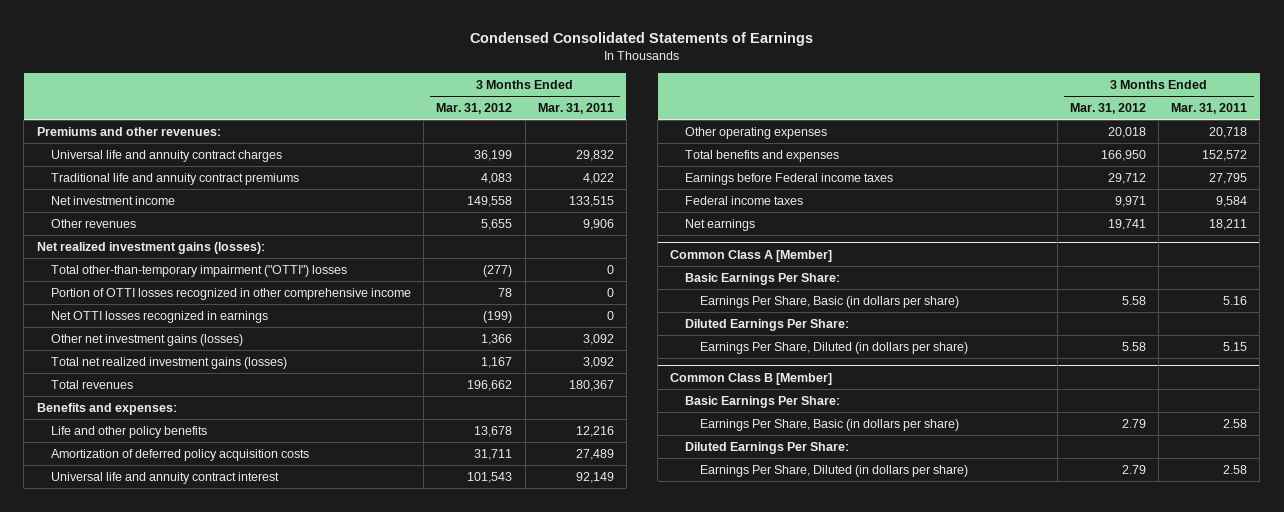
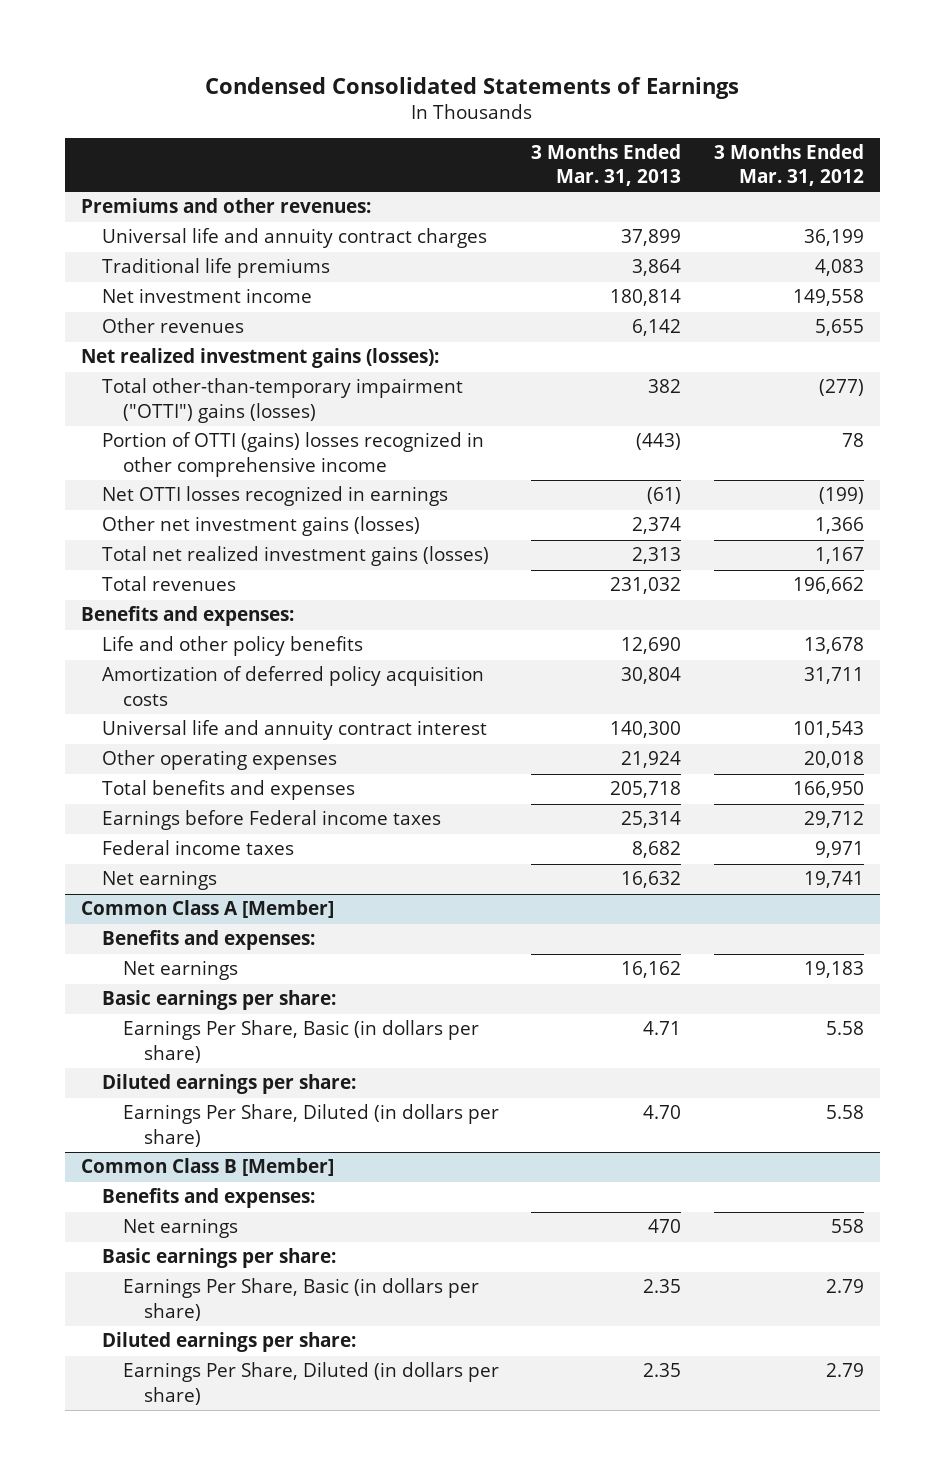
[537,103,614,115] Mar. 31, 2011 -> none
none -> [531,144,682,187] 3 Months Ended Mar. 31, 2013
[51,172,300,185] Traditional life and annuity contract premiums -> [101,258,330,279] Traditional life premiums
[51,264,348,277] Total other-than-temporary impairment ("OTTI") losses -> [101,378,463,423] Total other-than-temporary impairment ("OTTI") gains (losses)
[51,287,412,300] Portion of OTTI losses recognized in other comprehensive income -> [101,432,484,477] Portion of OTTI (gains) losses recognized in other comprehensive income
none -> [101,930,315,951] Benefits and expenses:
none -> [122,960,238,981] Net earnings
[684,272,840,285] Basic Earnings Per Share: -> [101,990,336,1011] Basic earnings per share:
[684,318,849,331] Diluted Earnings Per Share: -> [101,1074,356,1095] Diluted earnings per share:
none -> [101,1188,315,1209] Benefits and expenses:
none -> [122,1218,238,1239] Net earnings
[684,395,840,408] Basic Earnings Per Share: -> [101,1248,336,1269] Basic earnings per share:
[684,441,849,454] Diluted Earnings Per Share: -> [101,1332,356,1353] Diluted earnings per share:

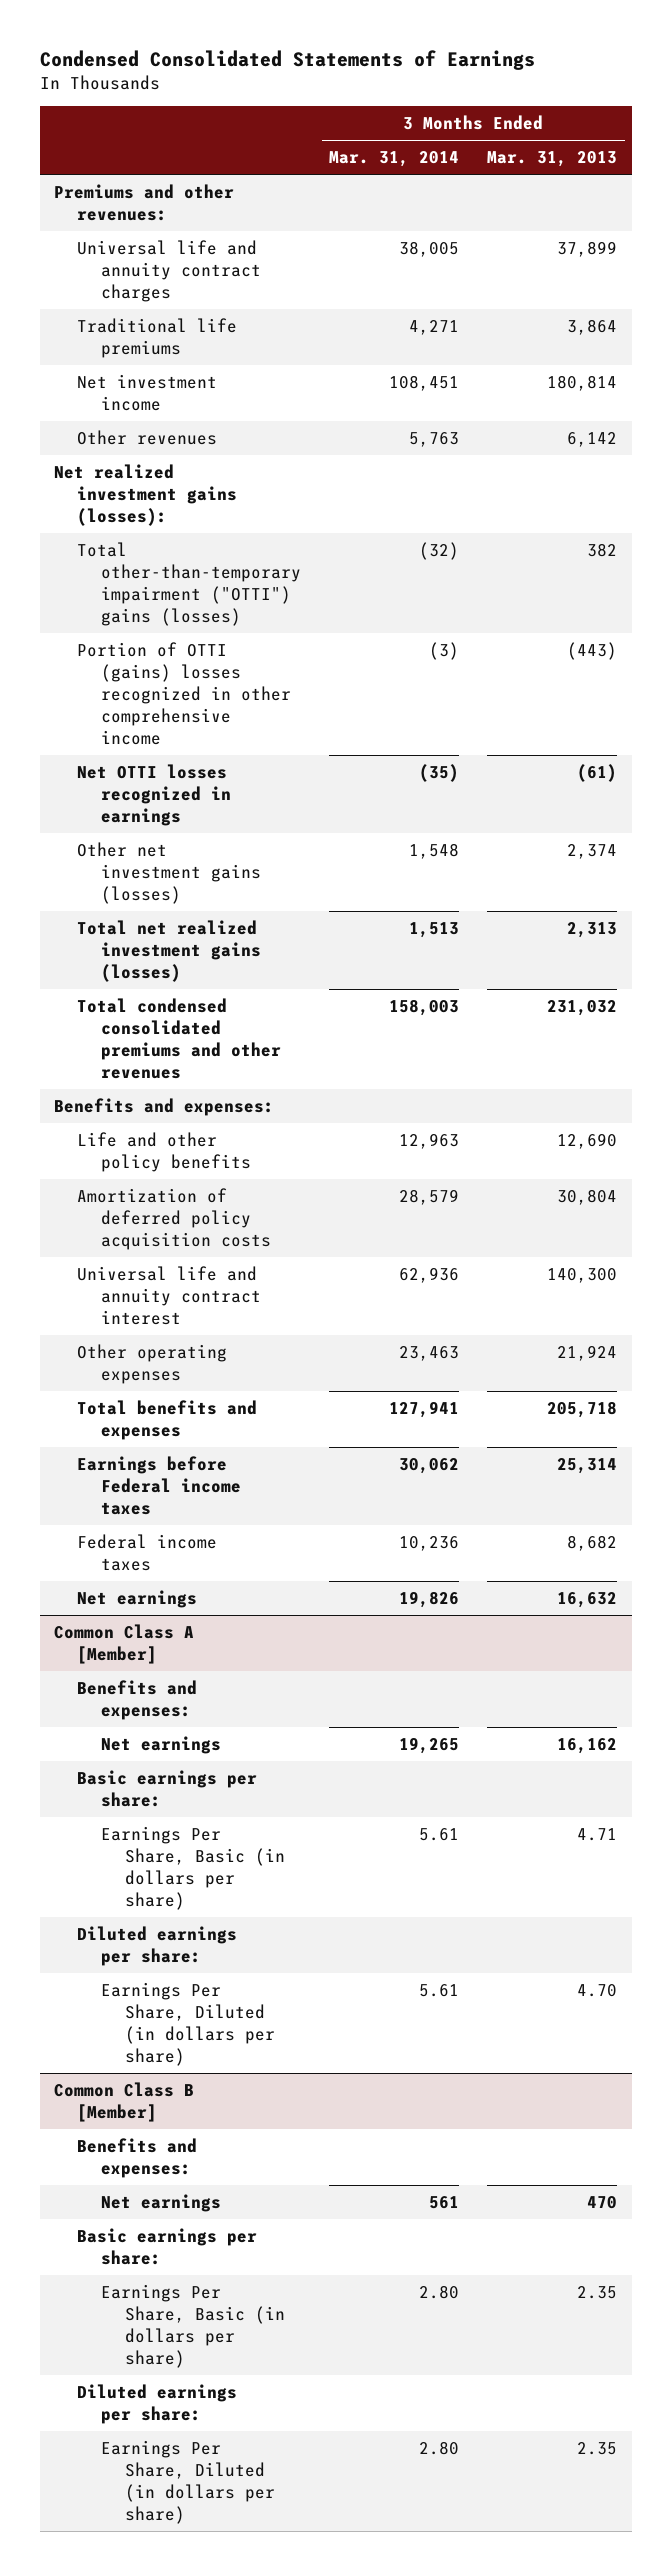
[713,144,864,187] 3 Months Ended Mar. 31, 2012 -> none
none -> [329,151,460,168] Mar. 31, 2014
[101,576,236,592] Total revenues -> [77,997,282,1079] Total condensed consolidated premiums and other revenues

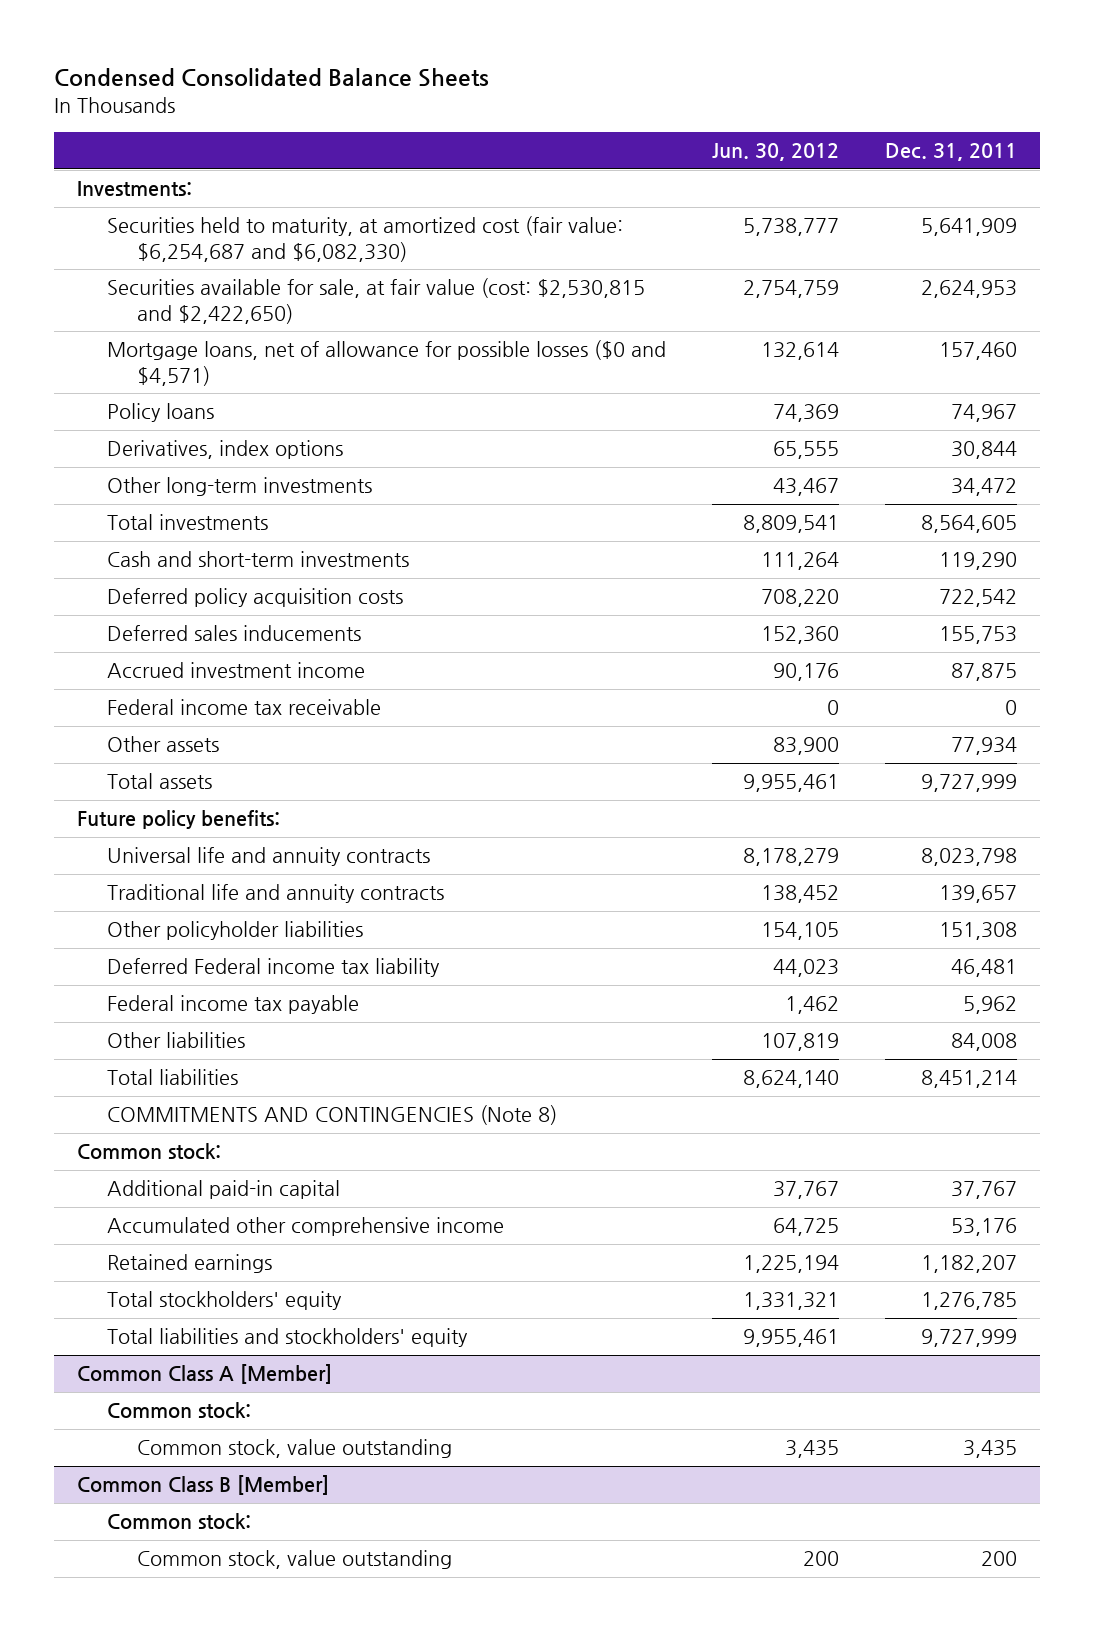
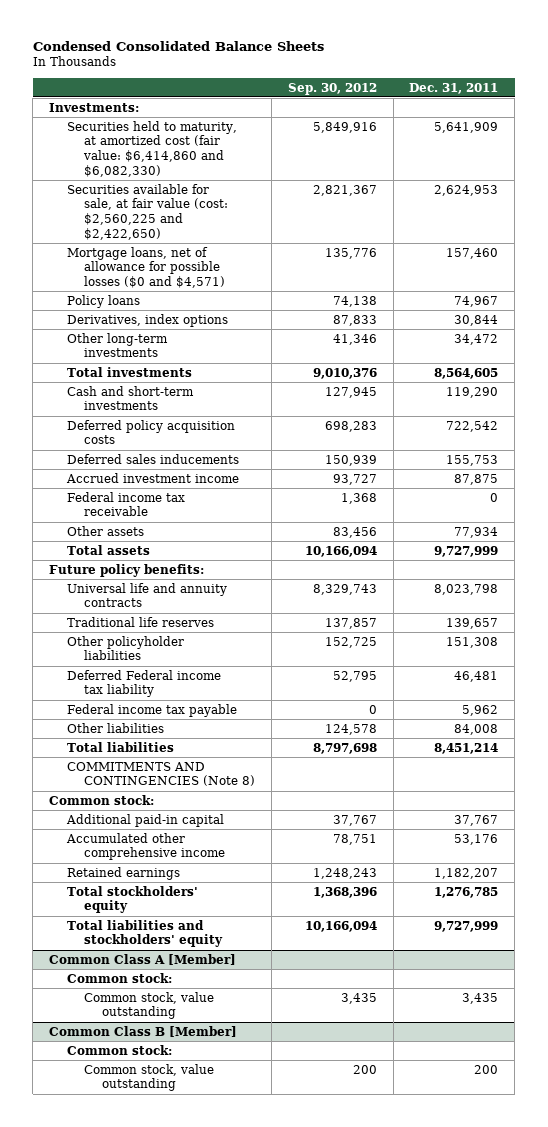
[712,143,840,162] Jun. 30, 2012 -> none
none -> [287,82,377,95] Sep. 30, 2012
[107,216,624,262] Securities held to maturity, at amortized cost (fair value: $6,254,687 and $6,082,330) -> [66,120,237,177] Securities held to maturity, at amortized cost (fair value: $6,414,860 and $6,082,330)
[107,278,646,324] Securities available for sale, at fair value (cost: $2,530,815 and $2,422,650) -> [66,183,229,240] Securities available for sale, at fair value (cost: $2,560,225 and $2,422,650)
[107,884,445,904] Traditional life and annuity contracts -> [66,616,214,627] Traditional life reserves

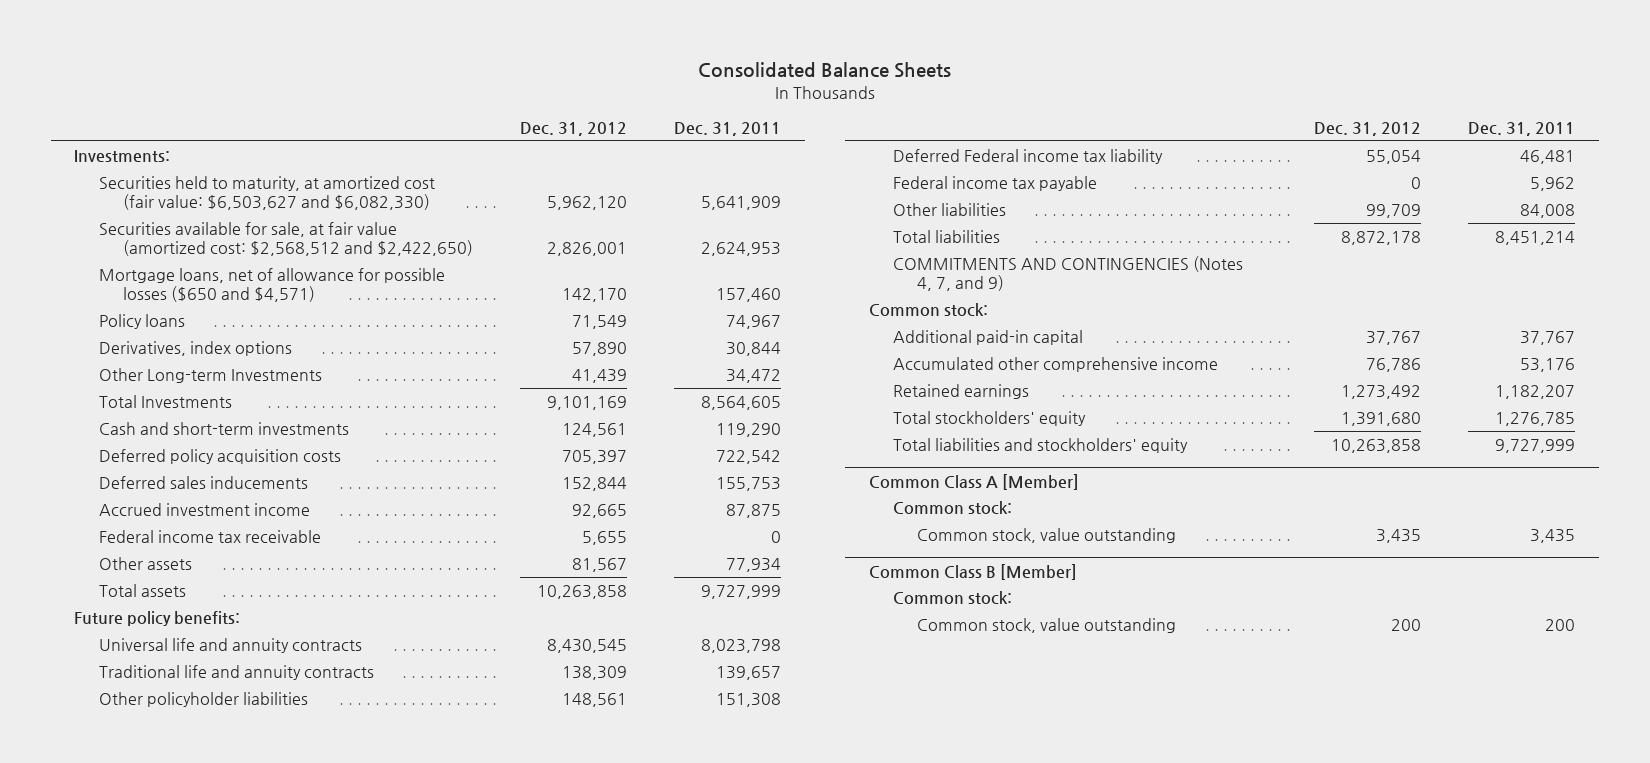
[32,40,324,51] Condensed Consolidated Balance Sheets -> [697,61,951,78] Consolidated Balance Sheets
[287,82,377,95] Sep. 30, 2012 -> none
none -> [520,121,628,136] Dec. 31, 2012
[66,120,237,177] Securities held to maturity, at amortized cost (fair value: $6,414,860 and $6,082,330) -> [98,176,435,210] Securities held to maturity, at amortized cost (fair value: $6,503,627 and $6,082,330)
[66,183,229,240] Securities available for sale, at fair value (cost: $2,560,225 and $2,422,650) -> [98,222,473,256] Securities available for sale, at fair value (amortized cost: $2,568,512 and $2,422,650)
[66,246,226,289] Mortgage loans, net of allowance for possible losses ($0 and $4,571) -> [98,268,445,302] Mortgage loans, net of allowance for possible losses ($650 and $4,571)
[66,332,168,358] Other long-term investments -> [98,368,322,384] Other Long-term Investments
[66,366,192,377] Total investments -> [98,395,232,409] Total Investments
[66,616,214,627] Traditional life reserves -> [98,665,374,681] Traditional life and annuity contracts
[66,761,256,787] COMMITMENTS AND CONTINGENCIES (Note 8) -> [892,256,1243,291] COMMITMENTS AND CONTINGENCIES (Notes 4, 7, and 9)

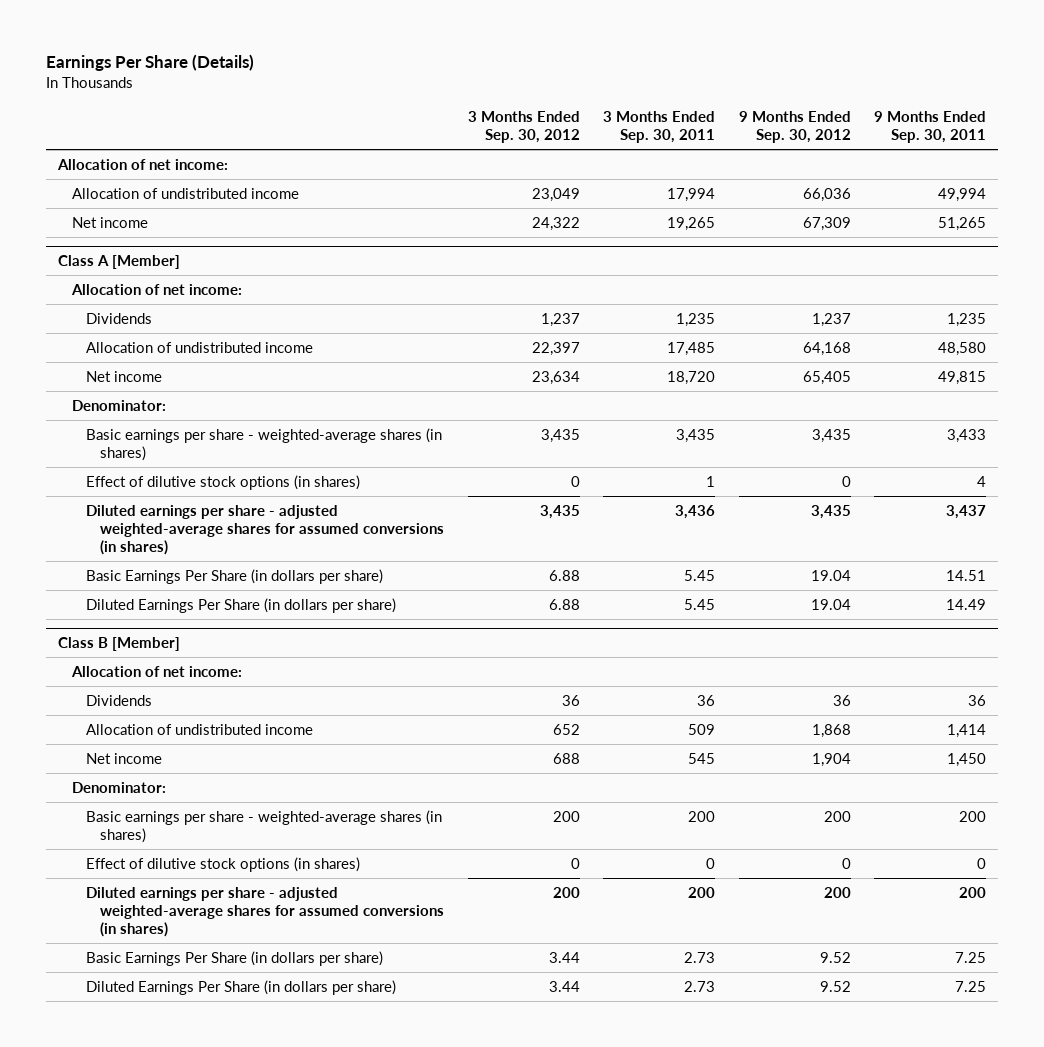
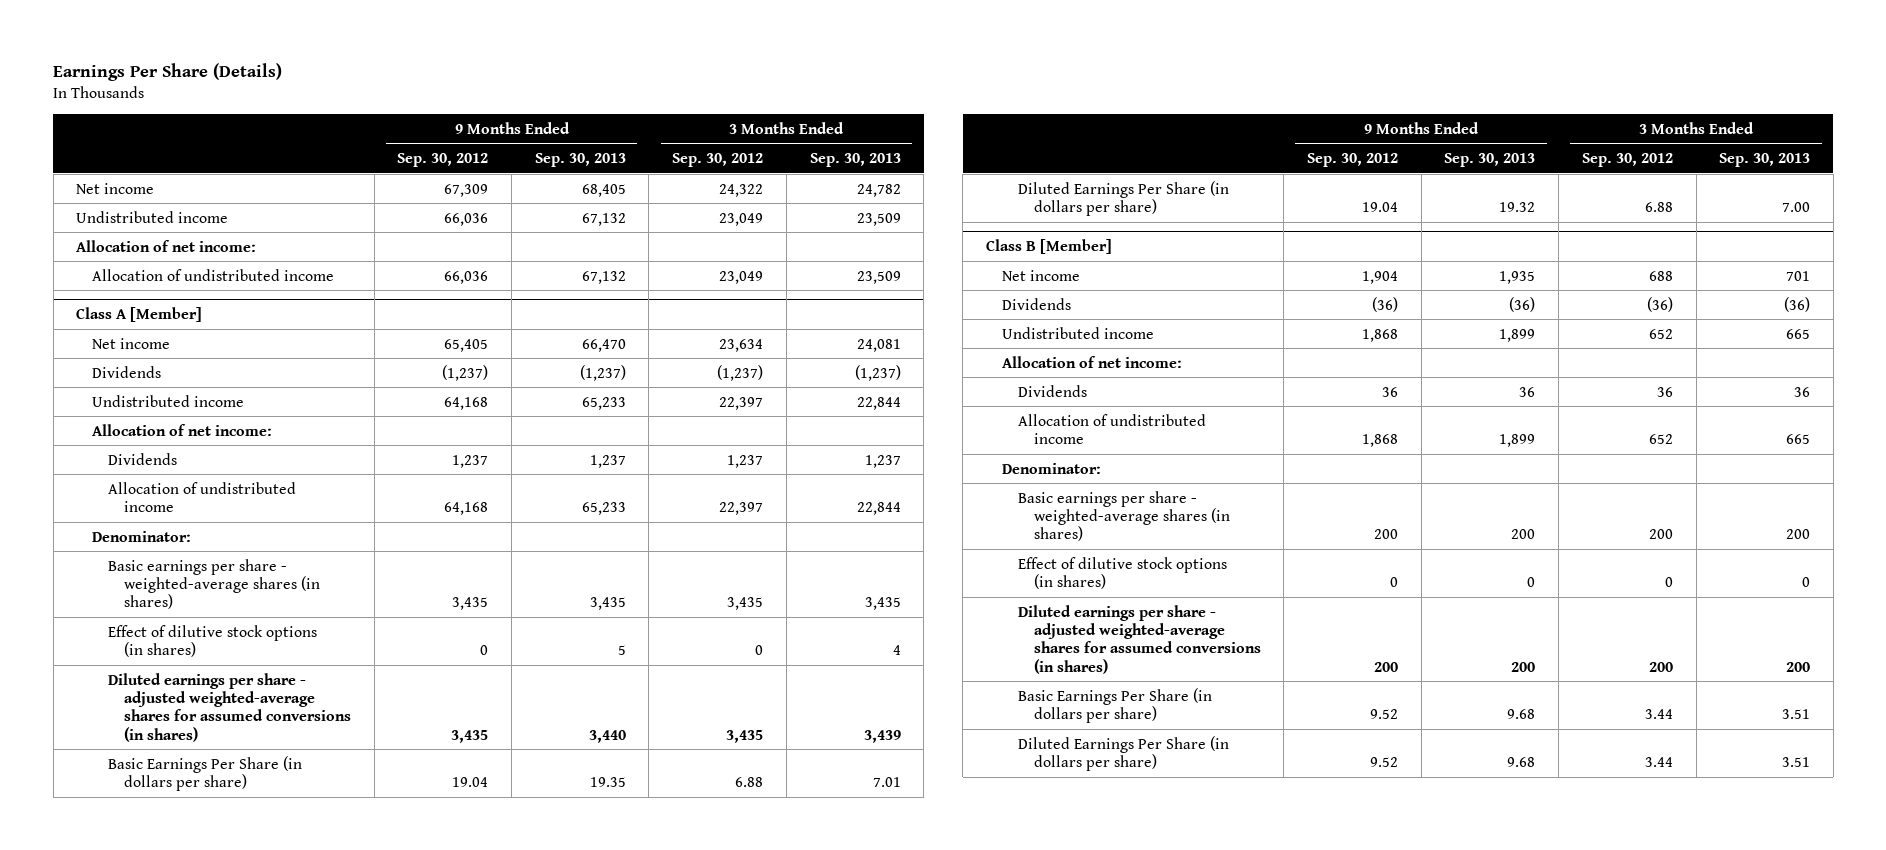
[603,110,716,144] 3 Months Ended Sep. 30, 2011 -> none
[874,110,987,144] 9 Months Ended Sep. 30, 2011 -> none
none -> [534,152,626,167] Sep. 30, 2013
none -> [809,152,901,167] Sep. 30, 2013
[71,216,148,228] Net income -> [76,182,155,194] Net income
none -> [76,210,229,223] Undistributed income
[86,370,163,382] Net income -> [92,337,171,349] Net income
none -> [92,365,162,378] Dividends
none -> [92,394,245,407] Undistributed income
[86,752,163,764] Net income -> [1001,269,1080,281] Net income
none -> [1001,297,1071,310] Dividends
none -> [1001,326,1154,339] Undistributed income

